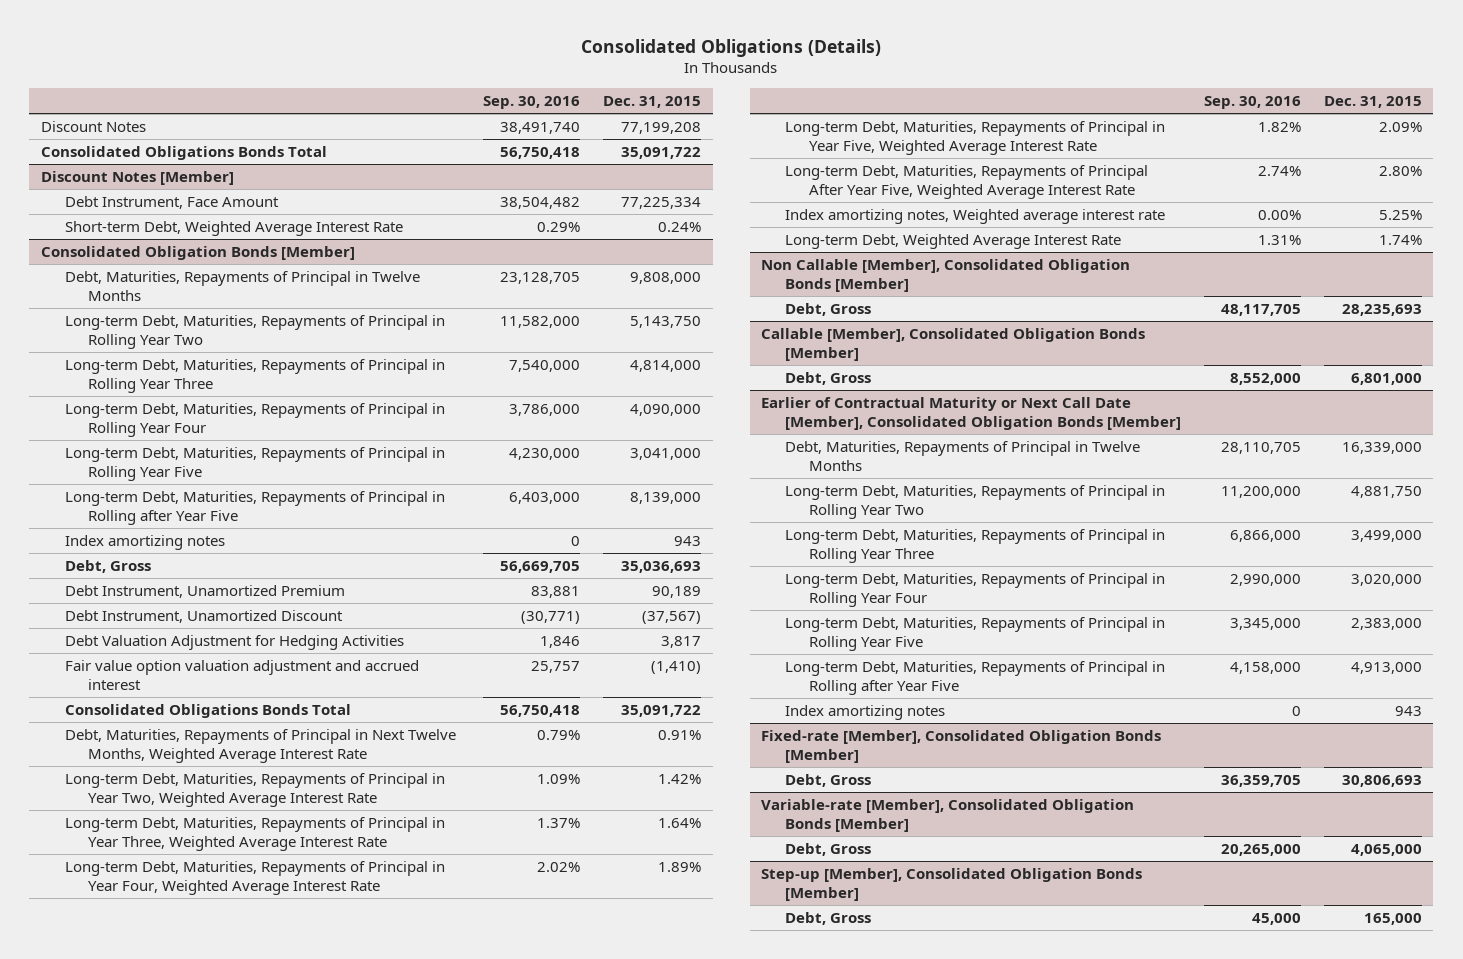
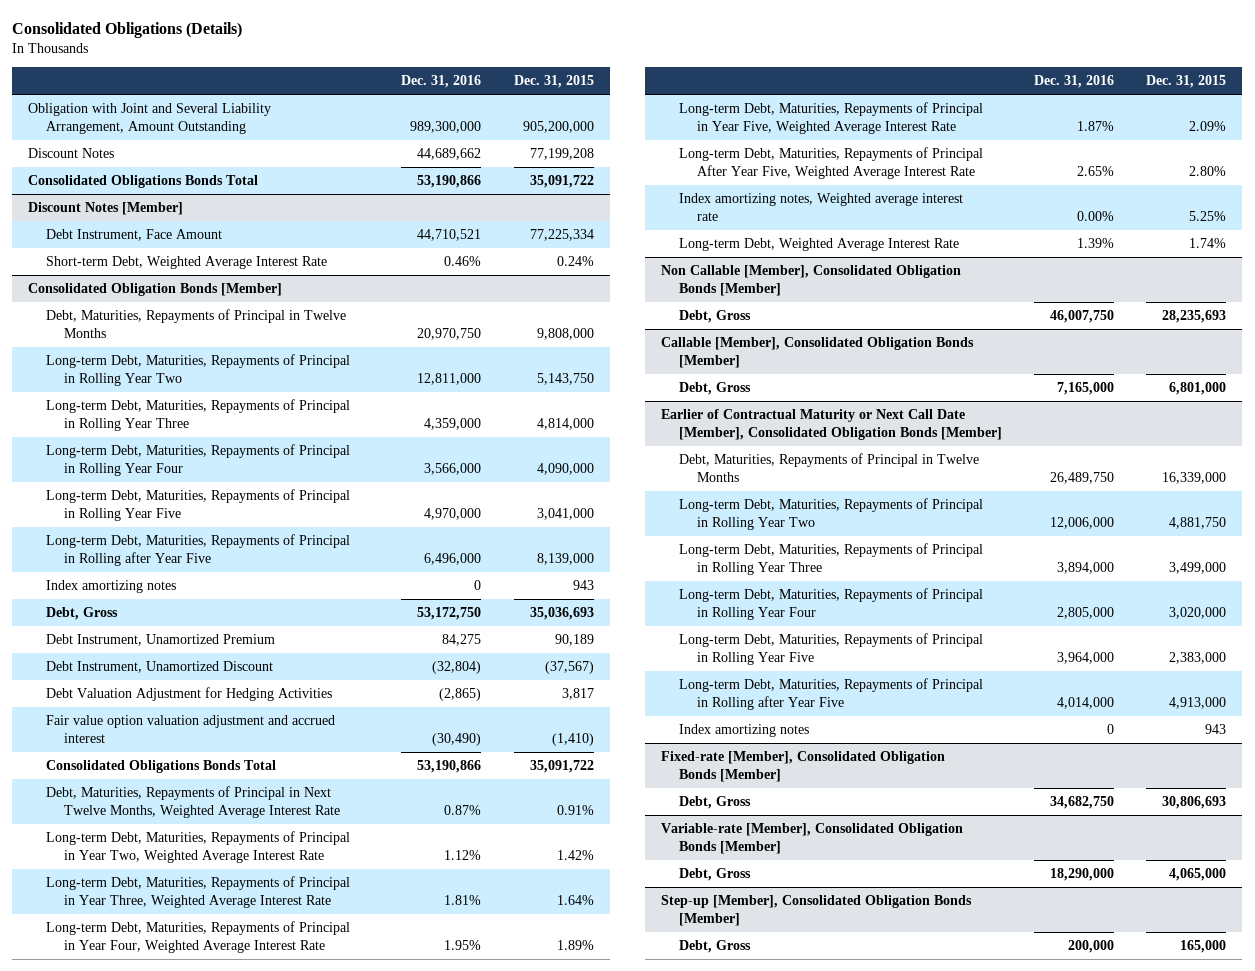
[483,96,581,110] Sep. 30, 2016 -> none
none -> [401,75,482,89] Dec. 31, 2016
none -> [28,103,272,134] Obligation with Joint and Several Liability Arrangement, Amount Outstanding

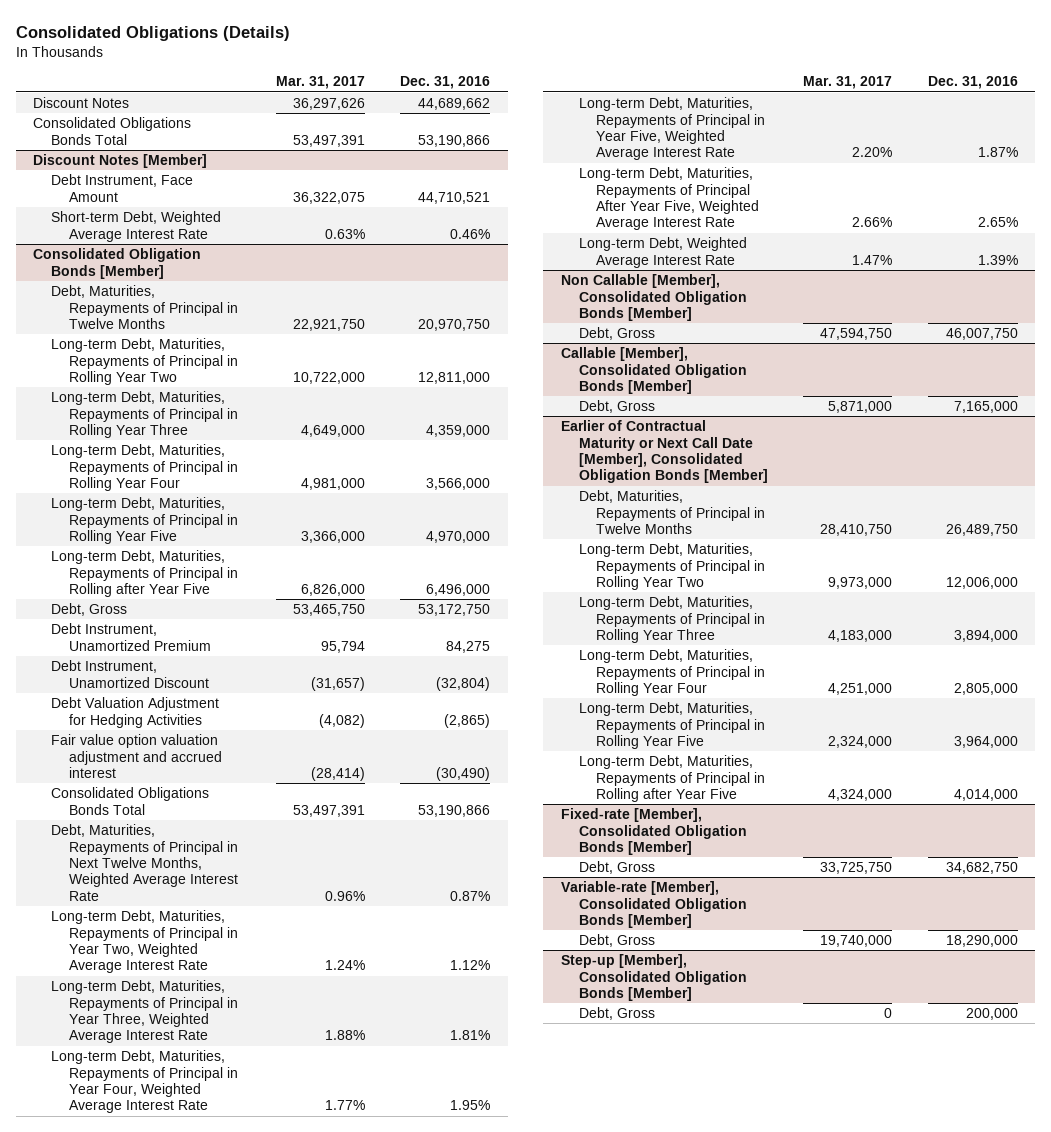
[513,75,594,89] Dec. 31, 2015 -> none
none -> [275,76,365,90] Mar. 31, 2017
[28,103,272,134] Obligation with Joint and Several Liability Arrangement, Amount Outstanding -> none
[46,580,177,594] Index amortizing notes -> none
[678,193,963,221] Index amortizing notes, Weighted average interest rate -> none
[678,724,809,738] Index amortizing notes -> none

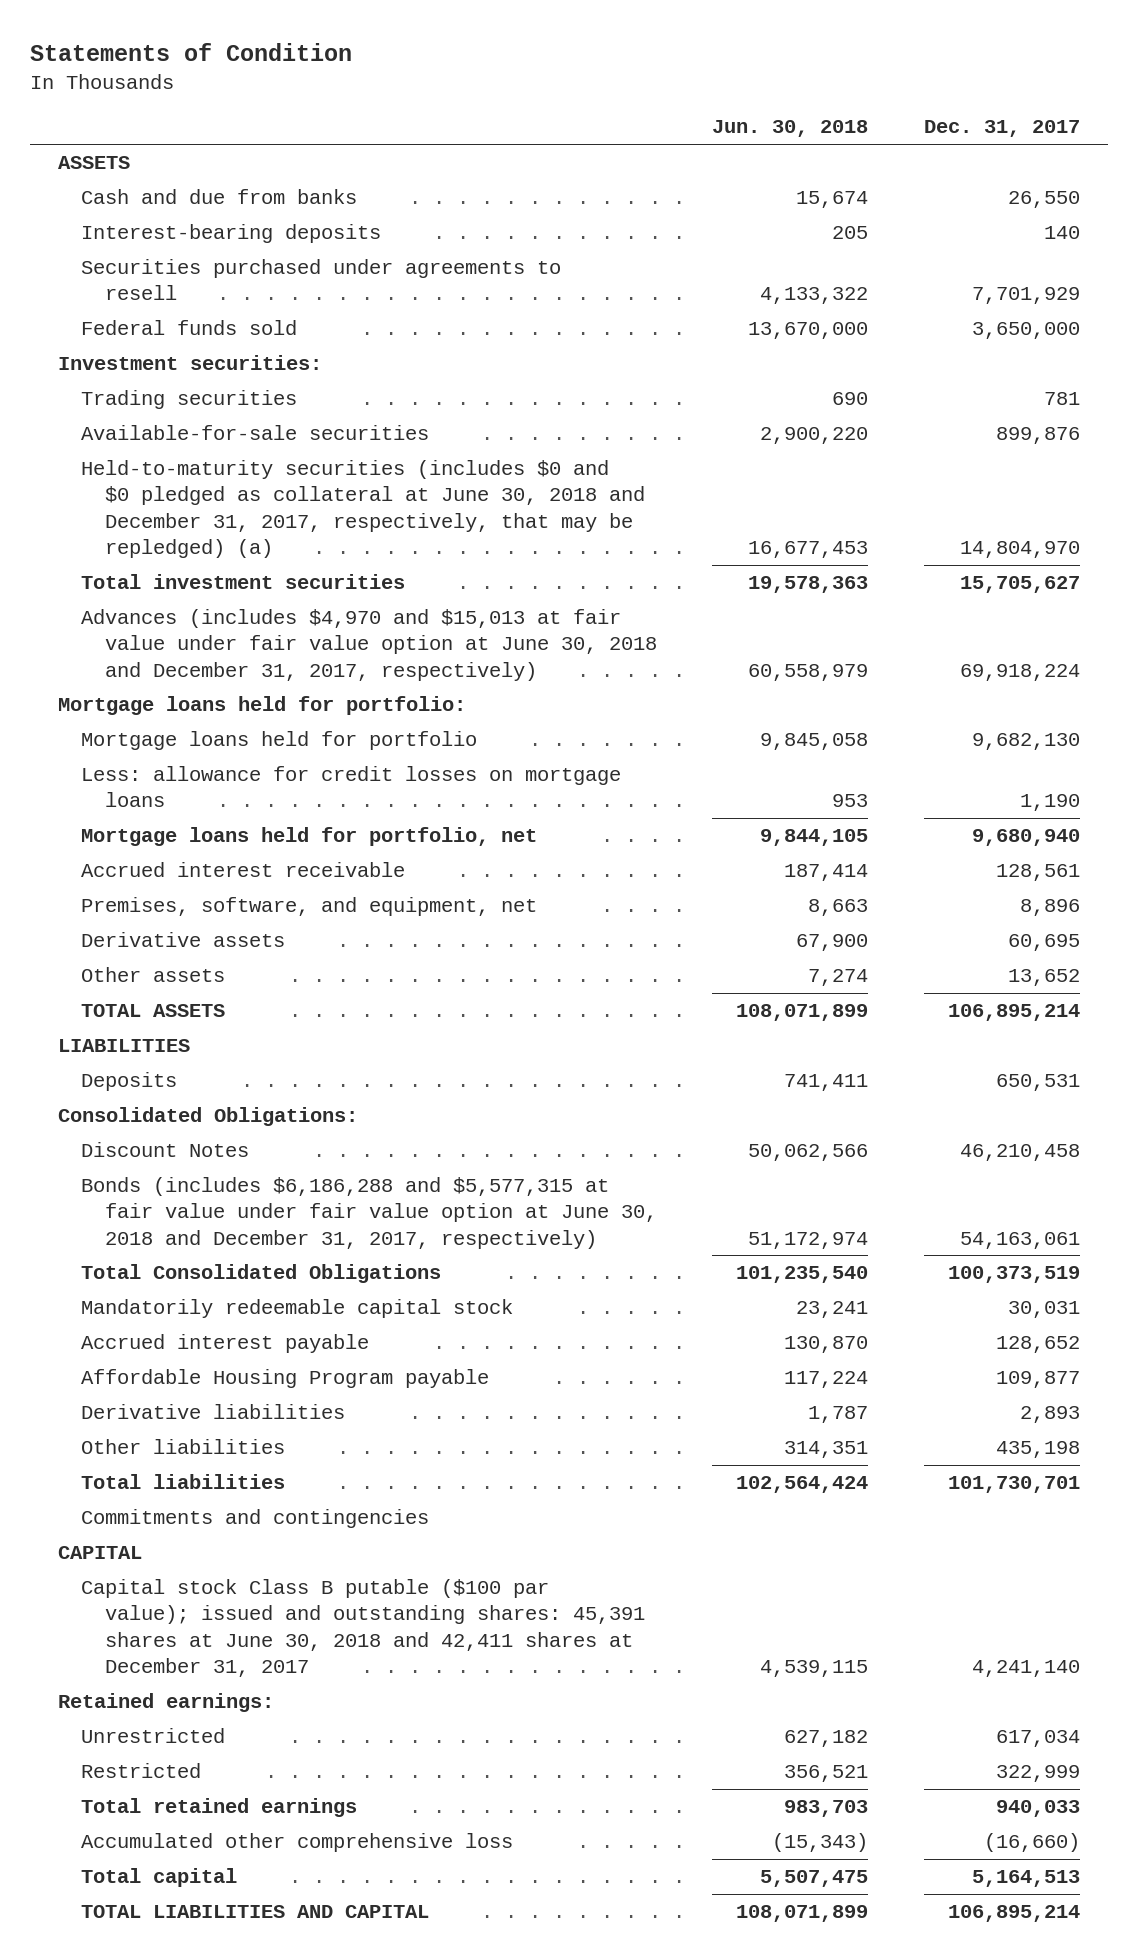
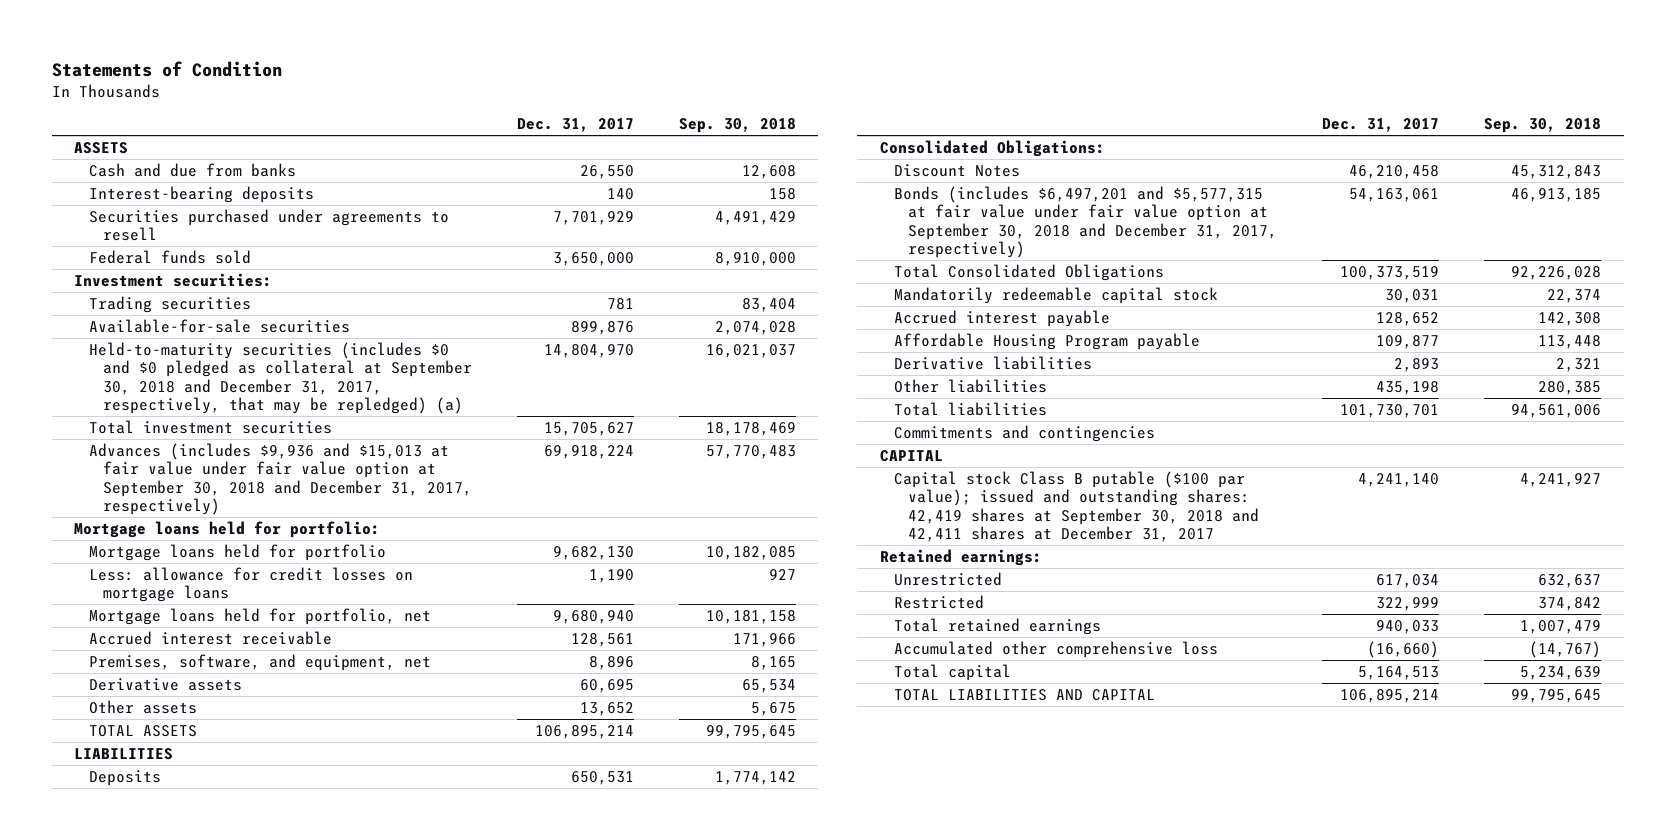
[712,120,869,138] Jun. 30, 2018 -> none
none -> [679,118,797,134] Sep. 30, 2018
[81,460,645,558] Held-to-maturity securities (includes $0 and $0 pledged as collateral at June 30, 2018 and December 31, 2017, respectively, that may be repledged) (a) -> [88,341,473,414] Held-to-maturity securities (includes $0 and $0 pledged as collateral at September 30, 2018 and December 31, 2017, respectively, that may be repledged) (a)
[81,609,657,681] Advances (includes $4,970 and $15,013 at fair value under fair value option at June 30, 2018 and December 31, 2017, respectively) -> [88,442,473,515] Advances (includes $9,936 and $15,013 at fair value under fair value option at September 30, 2018 and December 31, 2017, respectively)
[81,1177,657,1249] Bonds (includes $6,186,288 and $5,577,315 at fair value under fair value option at June 30, 2018 and December 31, 2017, respectively) -> [894,185,1278,258] Bonds (includes $6,497,201 and $5,577,315 at fair value under fair value option at September 30, 2018 and December 31, 2017, respectively)
[81,1579,645,1677] Capital stock Class B putable ($100 par value); issued and outstanding shares: 45,391 shares at June 30, 2018 and 42,411 shares at December 31, 2017 -> [894,470,1260,542] Capital stock Class B putable ($100 par value); issued and outstanding shares: 42,419 shares at September 30, 2018 and 42,411 shares at December 31, 2017

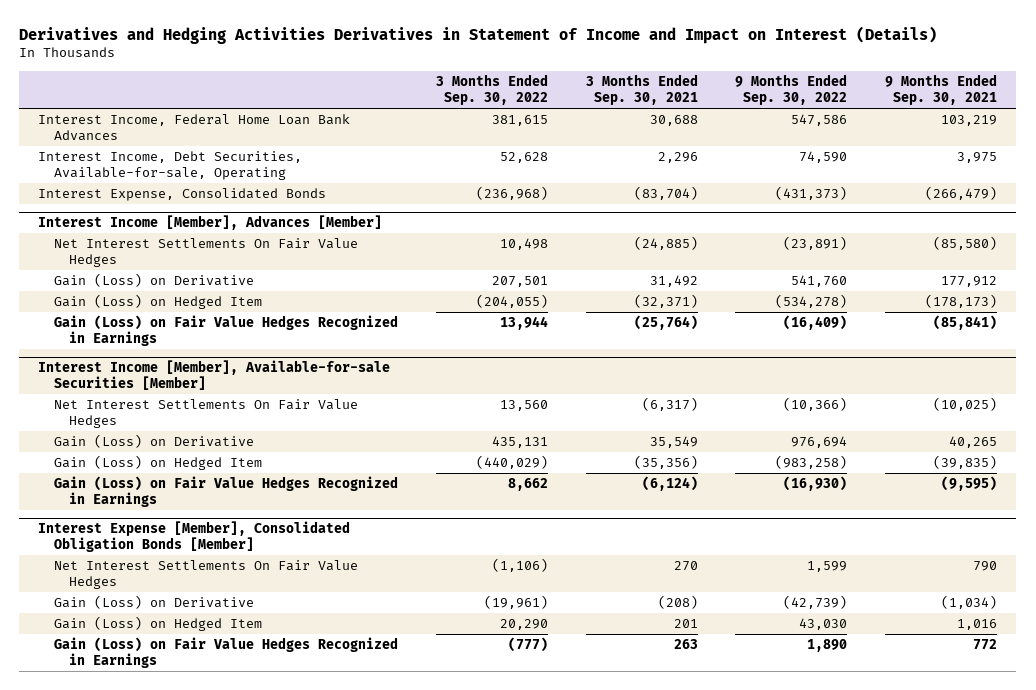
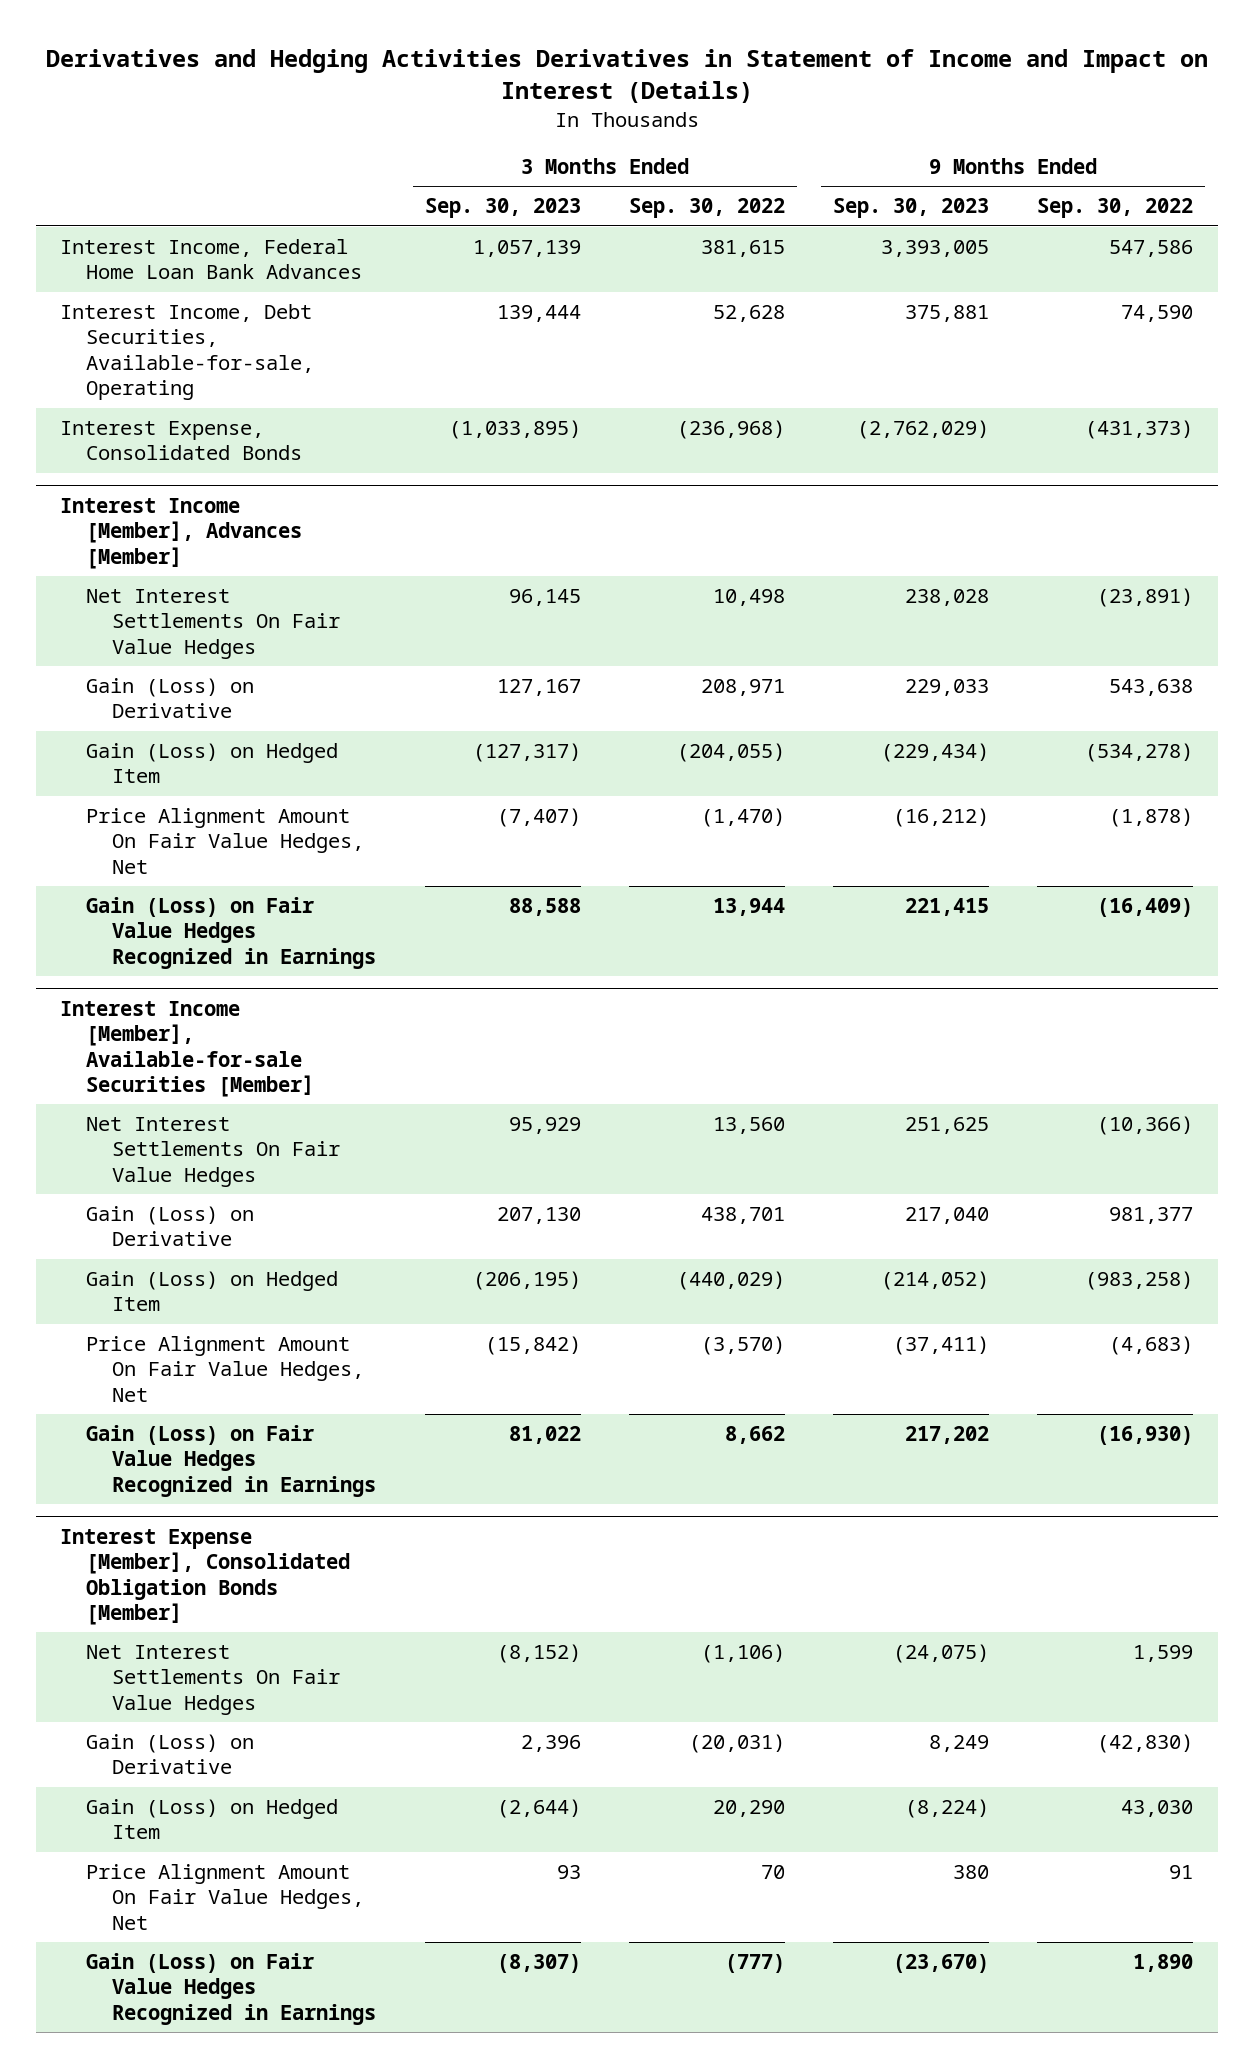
[585,73,698,105] 3 Months Ended Sep. 30, 2021 -> none
[885,73,998,105] 9 Months Ended Sep. 30, 2021 -> none
none -> [424,198,581,219] Sep. 30, 2023
none -> [833,198,990,219] Sep. 30, 2023
[491,276,548,288] 207,501 -> [700,678,785,696] 208,971
[791,275,848,288] 541,760 -> [1109,678,1194,696] 543,638
none -> [86,807,365,874] Price Alignment Amount On Fair Value Hedges, Net
[491,436,548,449] 435,131 -> [700,1206,785,1224] 438,701
[791,436,848,449] 976,694 -> [1109,1206,1194,1224] 981,377
none -> [86,1335,365,1402] Price Alignment Amount On Fair Value Hedges, Net
[483,595,548,610] (19,961) -> [688,1733,785,1753] (20,031)
[783,595,848,610] (42,739) -> [1097,1733,1194,1753] (42,830)
none -> [86,1863,365,1930] Price Alignment Amount On Fair Value Hedges, Net

